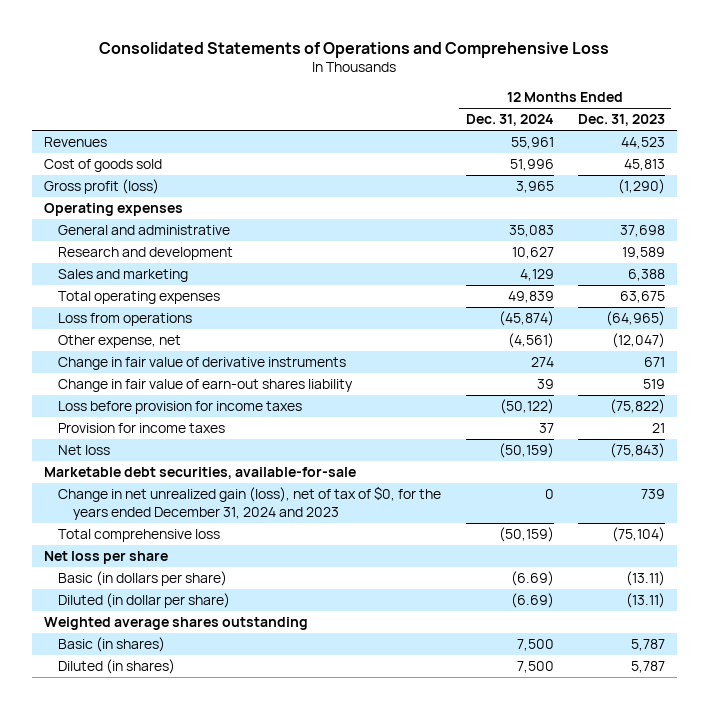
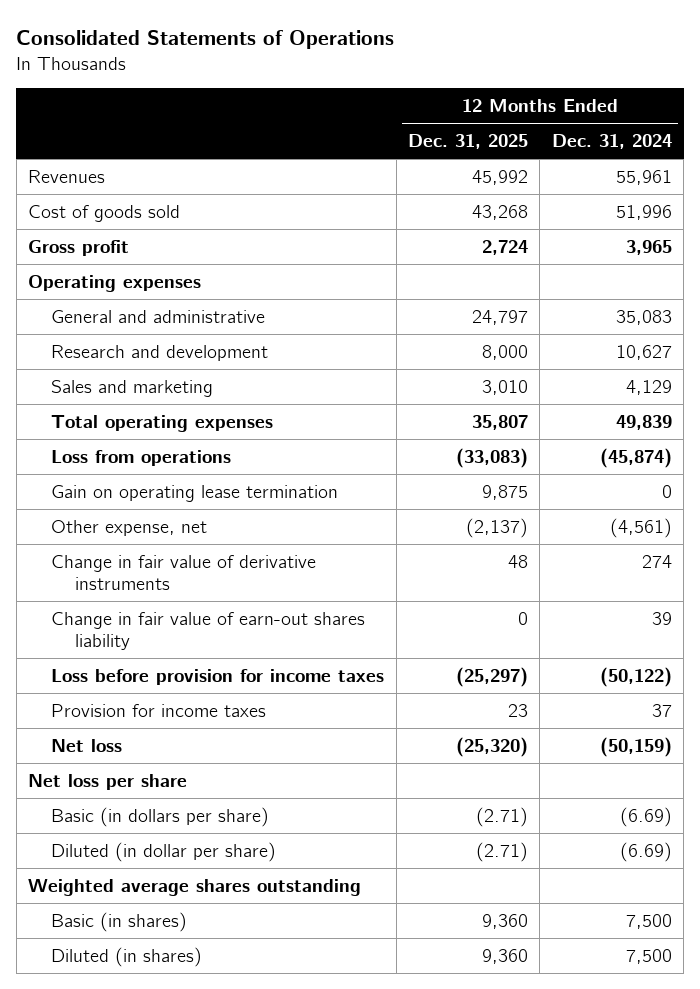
[99,41,610,58] Consolidated Statements of Operations and Comprehensive Loss -> [16,29,395,49] Consolidated Statements of Operations
[577,114,665,127] Dec. 31, 2023 -> none
none -> [408,134,529,150] Dec. 31, 2025
[44,179,160,195] Gross profit (loss) -> [28,239,130,256] Gross profit
none -> [51,484,339,502] Gain on operating lease termination
[44,467,357,480] Marketable debt securities, available-for-sale -> none
[58,486,442,520] Change in net unrealized gain (loss), net of tax of $0, for the years ended December 31, 2024 and 2023 -> none
[58,529,221,543] Total comprehensive loss -> none

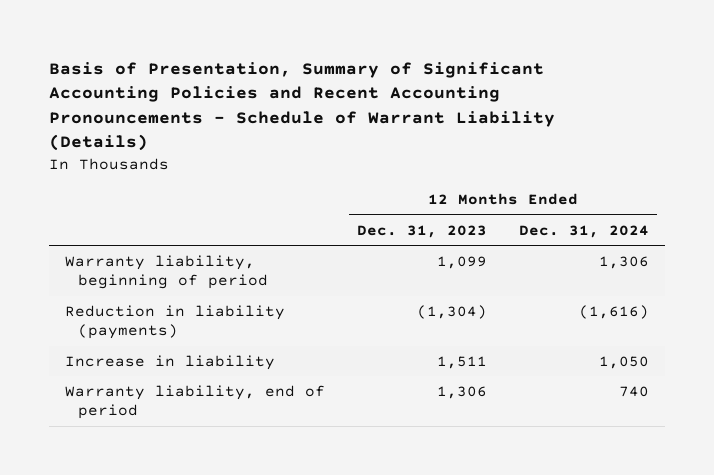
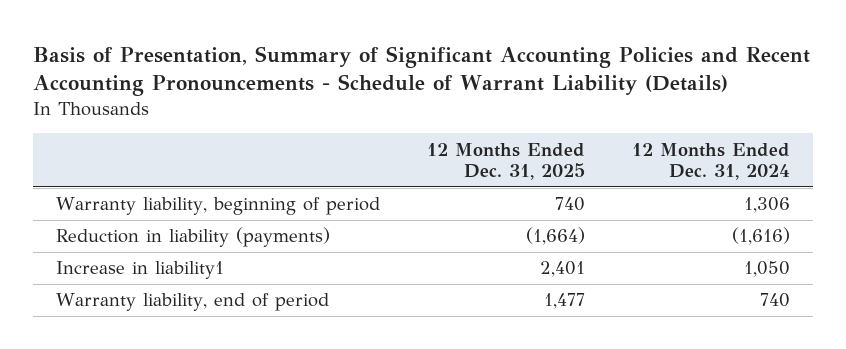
[357,224,488,238] Dec. 31, 2023 -> none
none -> [427,142,586,181] 12 Months Ended Dec. 31, 2025
[65,354,276,370] Increase in liability -> [56,261,225,280] Increase in liability1

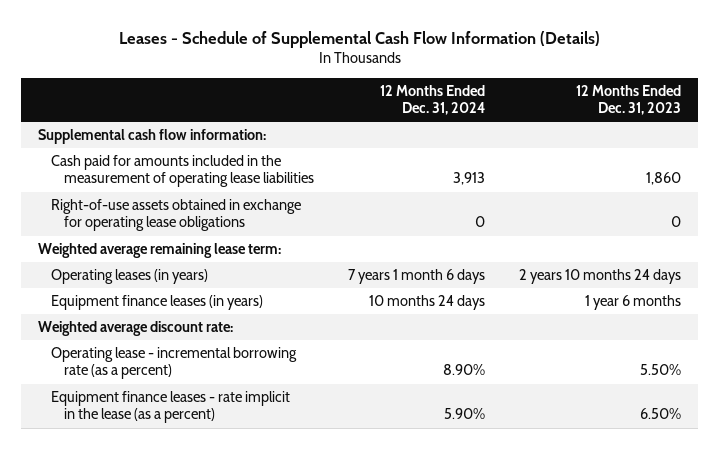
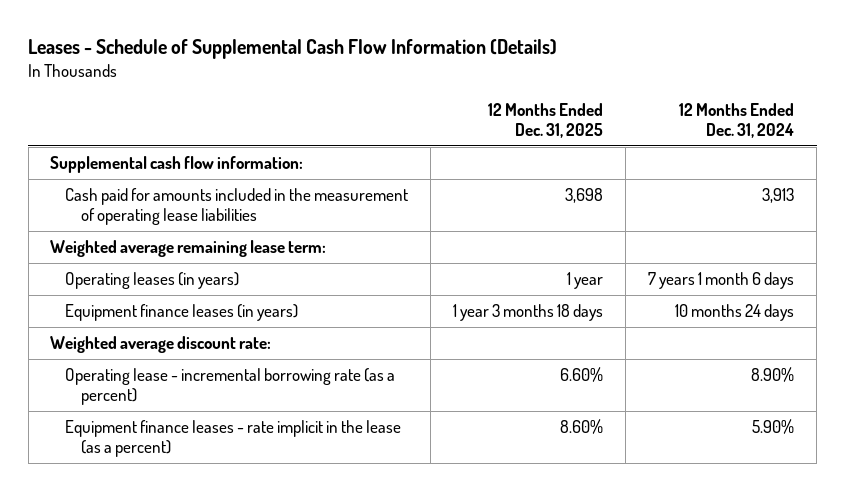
[576,84,682,116] 12 Months Ended Dec. 31, 2023 -> none
none -> [488,102,604,138] 12 Months Ended Dec. 31, 2025
[51,199,302,232] Right-of-use assets obtained in exchange for operating lease obligations -> none

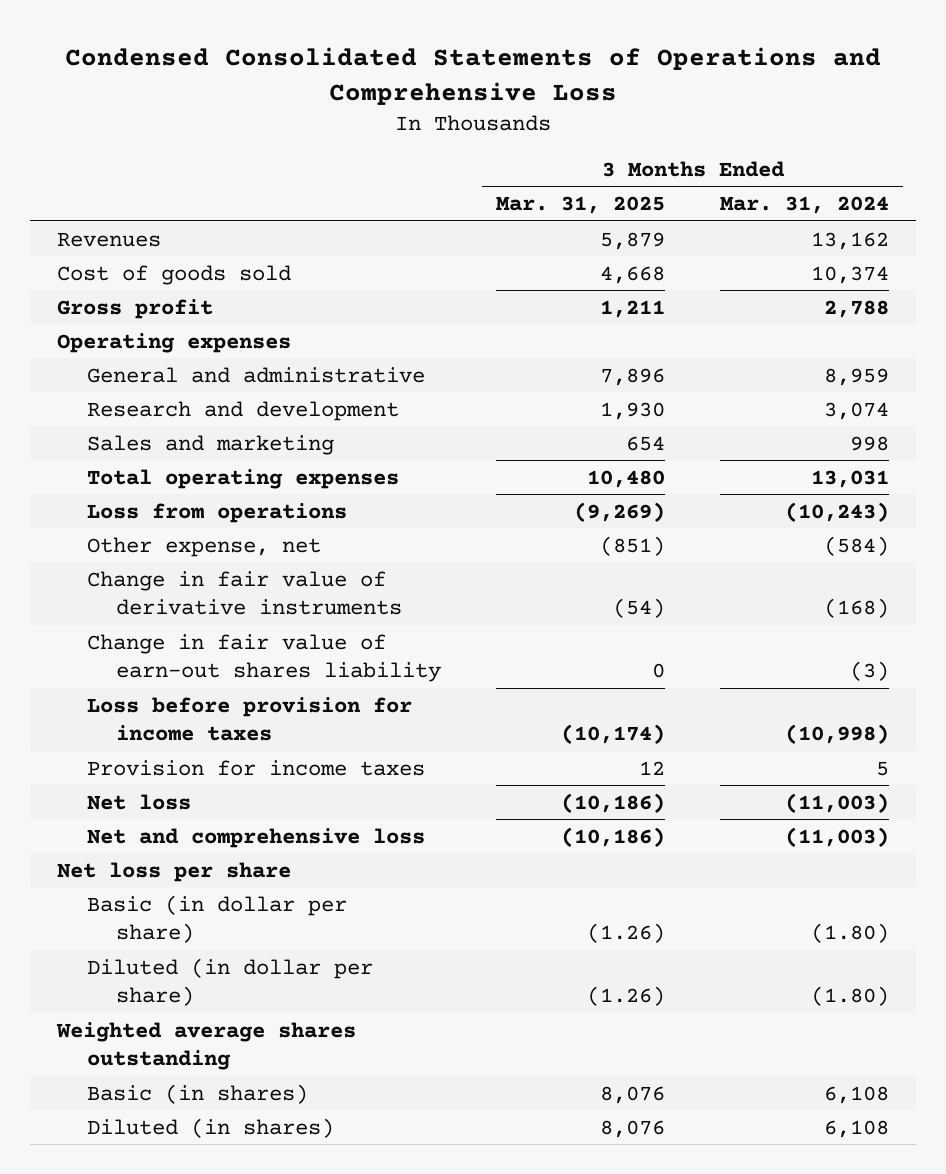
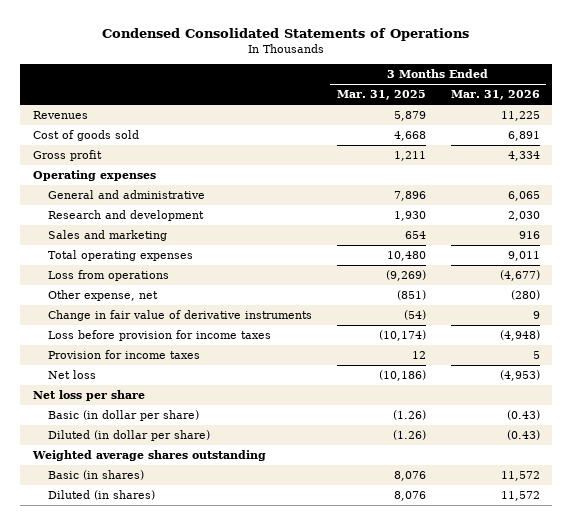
[65,46,882,105] Condensed Consolidated Statements of Operations and Comprehensive Loss -> [102,27,470,41] Condensed Consolidated Statements of Operations
[719,196,889,215] Mar. 31, 2024 -> none
none -> [450,90,540,101] Mar. 31, 2026
[86,633,442,683] Change in fair value of earn-out shares liability -> none
[86,827,425,848] Net and comprehensive loss -> none

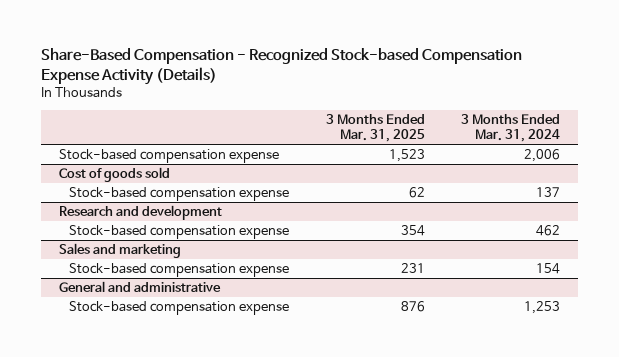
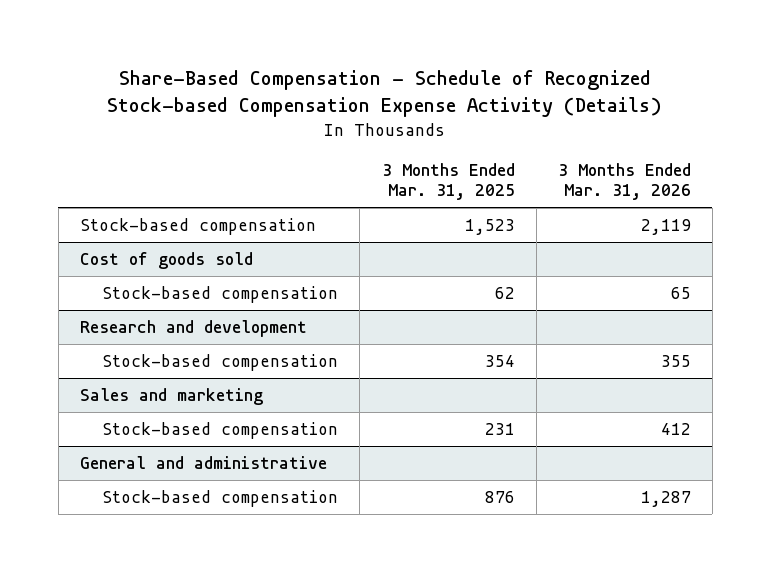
[40,48,522,85] Share-Based Compensation - Recognized Stock-based Compensation Expense Activity (Details) -> [107,70,663,118] Share-Based Compensation - Schedule of Recognized Stock-based Compensation Expense Activity (Details)
[461,113,561,143] 3 Months Ended Mar. 31, 2024 -> none
none -> [557,163,691,201] 3 Months Ended Mar. 31, 2026
[58,149,279,164] Stock-based compensation expense -> [79,217,316,235] Stock-based compensation
[69,187,290,202] Stock-based compensation expense -> [102,285,339,303] Stock-based compensation
[69,225,290,240] Stock-based compensation expense -> [102,353,339,371] Stock-based compensation
[69,263,290,278] Stock-based compensation expense -> [102,421,339,439] Stock-based compensation
[69,301,290,316] Stock-based compensation expense -> [102,489,339,507] Stock-based compensation

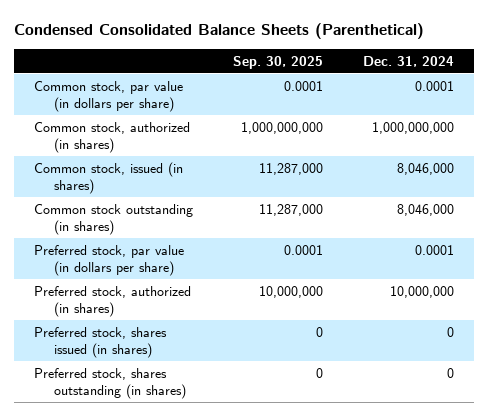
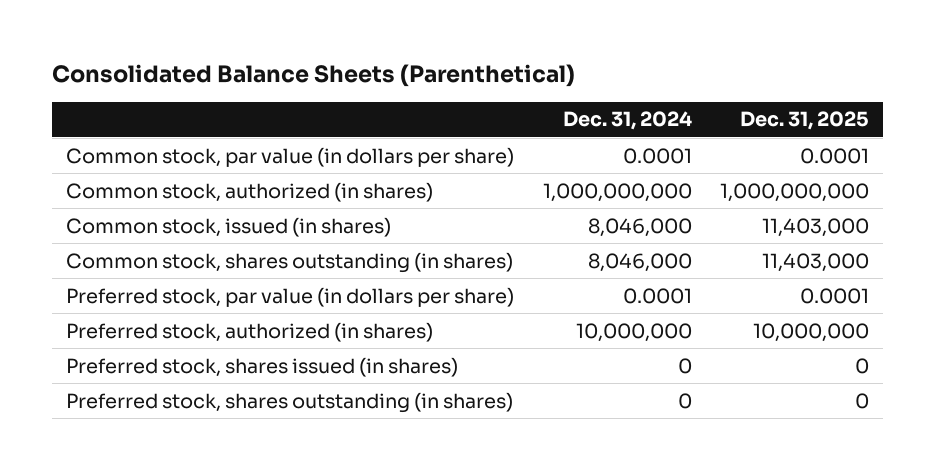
[13,23,424,40] Condensed Consolidated Balance Sheets (Parenthetical) -> [52,64,576,88] Consolidated Balance Sheets (Parenthetical)
[232,55,323,69] Sep. 30, 2025 -> none
none -> [740,111,870,131] Dec. 31, 2025
[33,203,193,236] Common stock outstanding (in shares) -> [66,251,514,273] Common stock, shares outstanding (in shares)

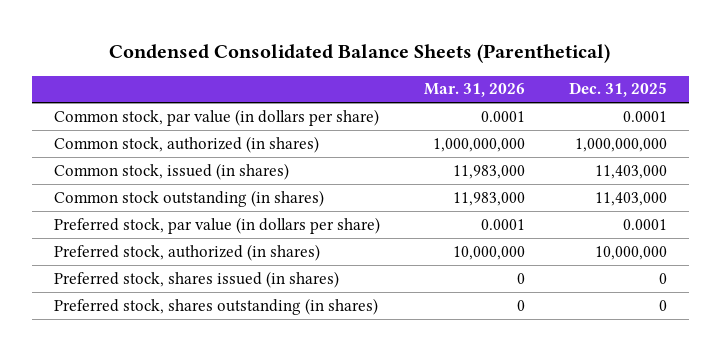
[52,64,576,88] Consolidated Balance Sheets (Parenthetical) -> [109,44,611,64] Condensed Consolidated Balance Sheets (Parenthetical)
[562,111,692,131] Dec. 31, 2024 -> none
none -> [423,83,525,98] Mar. 31, 2026
[66,251,514,273] Common stock, shares outstanding (in shares) -> [53,189,324,207] Common stock outstanding (in shares)

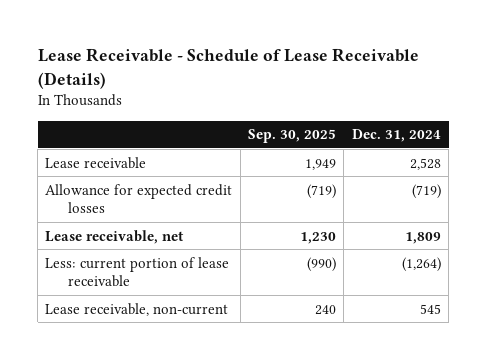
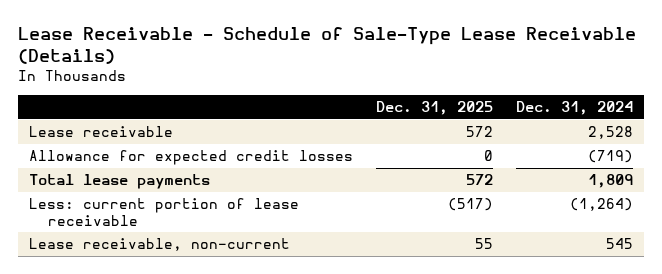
[37,48,419,89] Lease Receivable - Schedule of Lease Receivable (Details) -> [17,26,636,64] Lease Receivable - Schedule of Sale-Type Lease Receivable (Details)
[248,129,337,144] Sep. 30, 2025 -> none
none -> [375,101,493,116] Dec. 31, 2025
[45,229,185,244] Lease receivable, net -> [28,174,210,190] Total lease payments

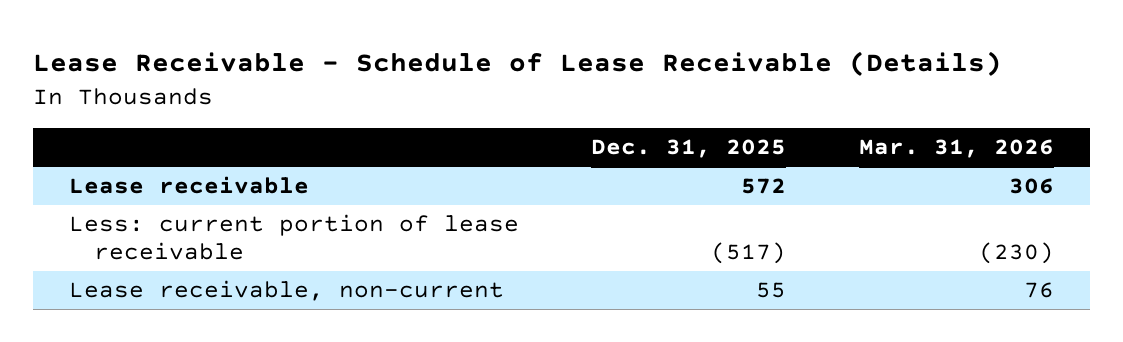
[17,26,636,64] Lease Receivable - Schedule of Sale-Type Lease Receivable (Details) -> [33,50,1003,76] Lease Receivable - Schedule of Lease Receivable (Details)
[515,101,633,116] Dec. 31, 2024 -> none
none -> [858,139,1054,159] Mar. 31, 2026
[28,150,353,166] Allowance for expected credit losses -> none
[28,174,210,190] Total lease payments -> none

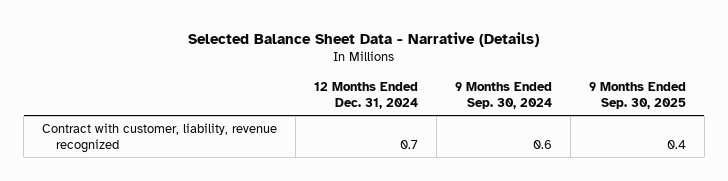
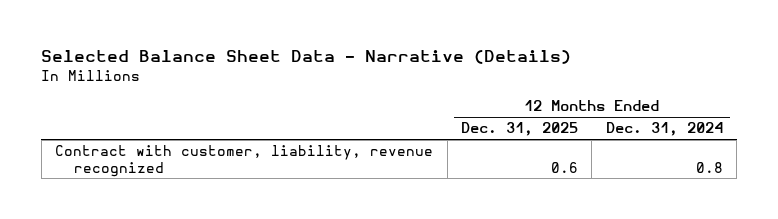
[454,81,552,110] 9 Months Ended Sep. 30, 2024 -> none
[588,81,686,110] 9 Months Ended Sep. 30, 2025 -> none
none -> [461,122,579,137] Dec. 31, 2025
[399,140,418,150] 0.7 -> [695,161,723,173] 0.8

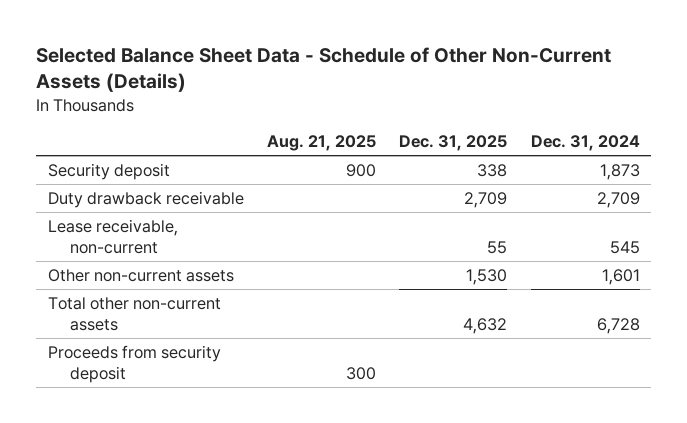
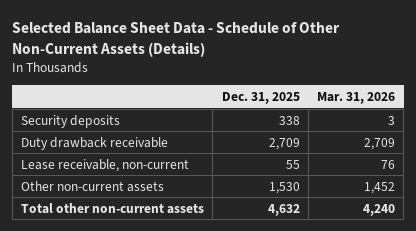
[267,135,377,152] Aug. 21, 2025 -> none
[530,135,640,152] Dec. 31, 2024 -> none
none -> [317,92,396,105] Mar. 31, 2026
[47,162,170,180] Security deposit -> [21,114,121,128] Security deposits
[47,344,221,384] Proceeds from security deposit -> none

